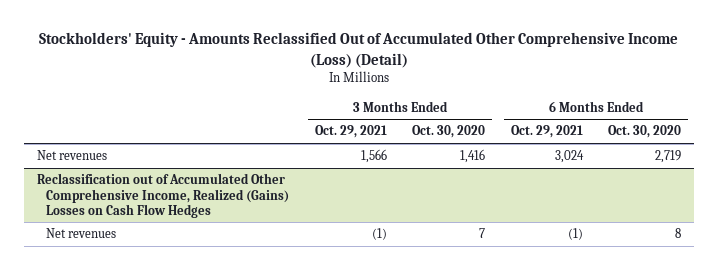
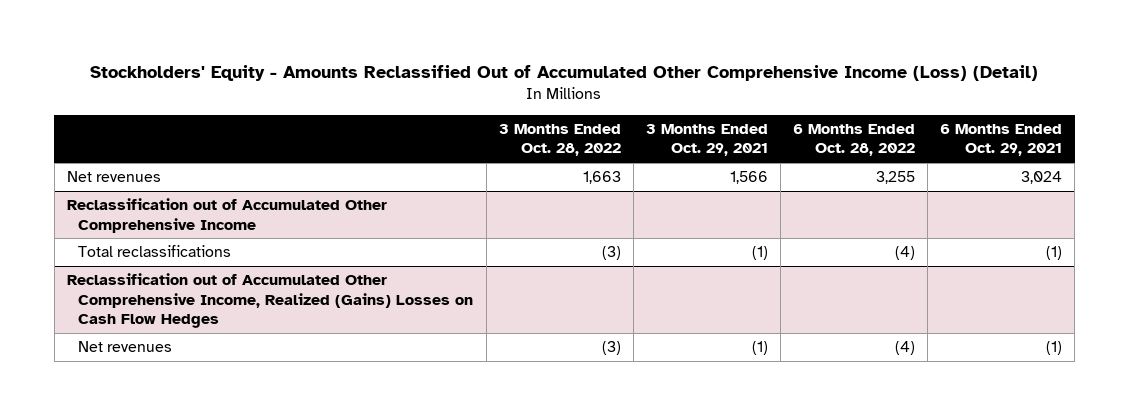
[412,125,486,139] Oct. 30, 2020 -> none
[608,125,682,139] Oct. 30, 2020 -> none
none -> [498,123,621,157] 3 Months Ended Oct. 28, 2022
none -> [792,123,915,157] 6 Months Ended Oct. 28, 2022
none -> [66,198,387,233] Reclassification out of Accumulated Other Comprehensive Income
none -> [78,245,232,258] Total reclassifications

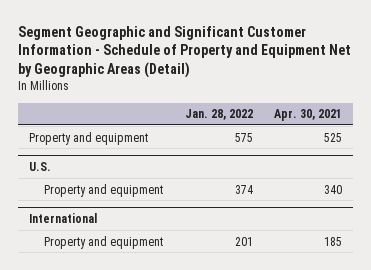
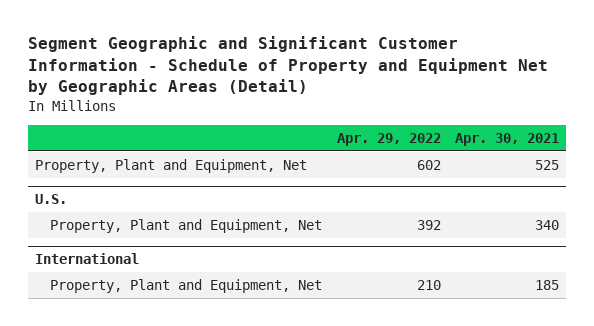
[184,109,253,121] Jan. 28, 2022 -> none
none -> [336,132,441,146] Apr. 29, 2022
[28,131,148,145] Property and equipment -> [35,158,308,173] Property, Plant and Equipment, Net
[44,183,164,197] Property and equipment -> [50,218,323,233] Property, Plant and Equipment, Net
[44,235,164,249] Property and equipment -> [50,278,323,293] Property, Plant and Equipment, Net

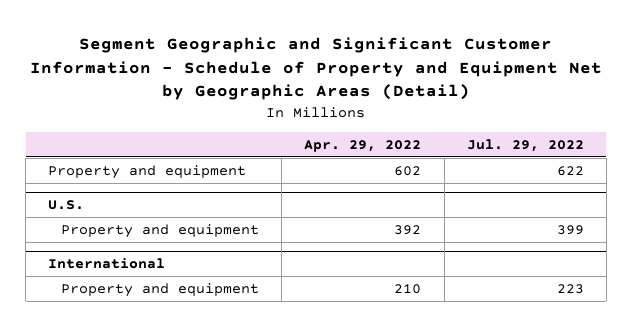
[455,132,560,146] Apr. 30, 2021 -> none
none -> [466,138,584,152] Jul. 29, 2022
[35,158,308,173] Property, Plant and Equipment, Net -> [48,164,247,179] Property and equipment
[50,218,323,233] Property, Plant and Equipment, Net -> [60,223,259,238] Property and equipment
[50,278,323,293] Property, Plant and Equipment, Net -> [60,282,259,297] Property and equipment

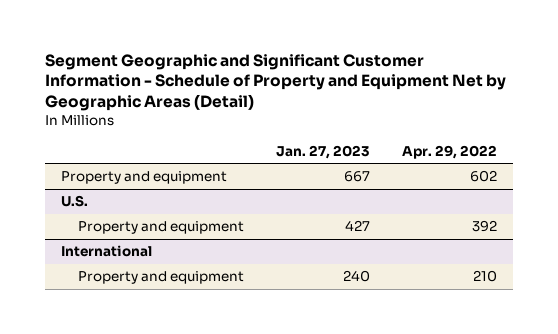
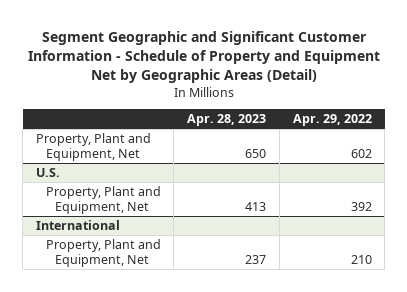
[275,144,370,159] Jan. 27, 2023 -> none
none -> [187,114,267,127] Apr. 28, 2023
[61,171,228,185] Property and equipment -> [35,133,151,161] Property, Plant and Equipment, Net
[77,221,244,235] Property and equipment -> [45,186,161,214] Property, Plant and Equipment, Net
[77,271,244,285] Property and equipment -> [45,239,161,267] Property, Plant and Equipment, Net

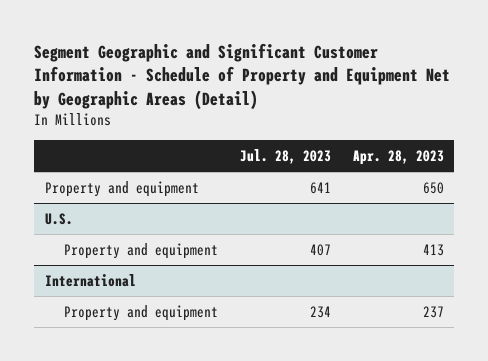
[292,114,372,127] Apr. 29, 2022 -> none
none -> [239,148,331,164] Jul. 28, 2023
[35,133,151,161] Property, Plant and Equipment, Net -> [44,180,199,197] Property and equipment
[45,186,161,214] Property, Plant and Equipment, Net -> [64,242,219,259] Property and equipment
[45,239,161,267] Property, Plant and Equipment, Net -> [64,304,219,321] Property and equipment

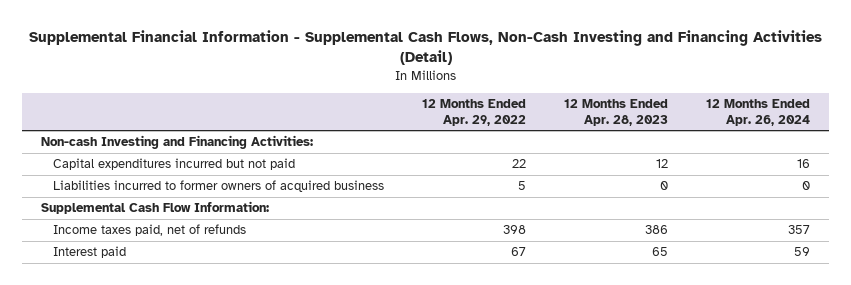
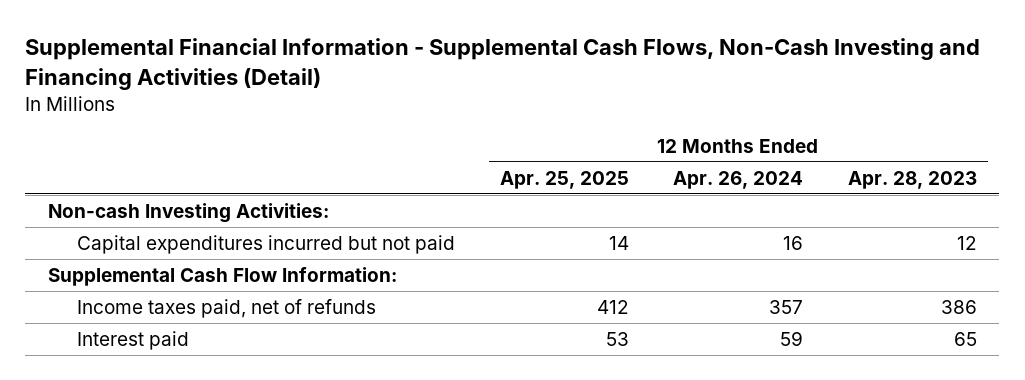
[421,98,526,126] 12 Months Ended Apr. 29, 2022 -> none
none -> [499,170,629,189] Apr. 25, 2025
[41,135,314,150] Non-cash Investing and Financing Activities: -> [47,202,329,223] Non-cash Investing Activities:
[52,180,384,193] Liabilities incurred to former owners of acquired business -> none

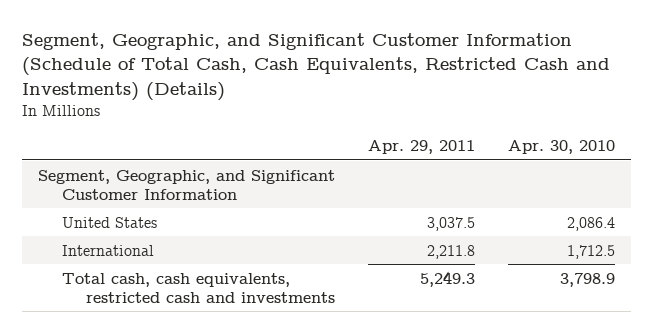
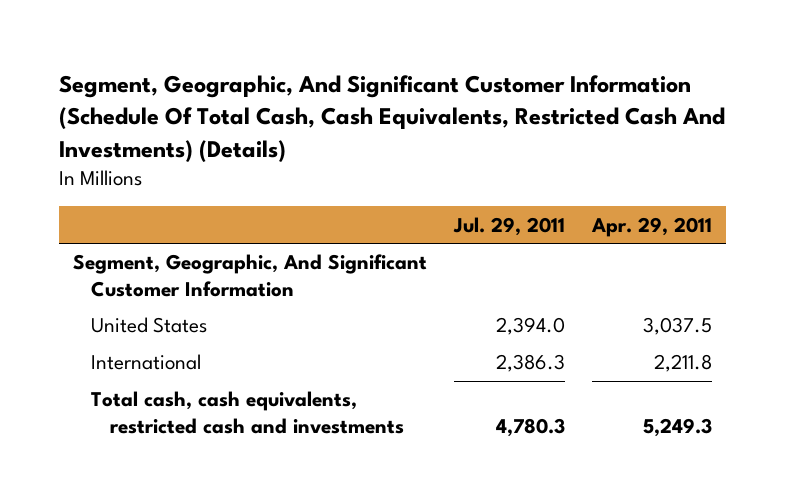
[21,33,610,101] Segment, Geographic, and Significant Customer Information (Schedule of Total Cash, Cash Equivalents, Restricted Cash and Investments) (Details) -> [59,74,726,163] Segment, Geographic, And Significant Customer Information (Schedule Of Total Cash, Cash Equivalents, Restricted Cash And Investments) (Details)
[507,140,615,155] Apr. 30, 2010 -> none
none -> [452,216,565,236] Jul. 29, 2011
[38,169,336,200] Segment, Geographic, and Significant Customer Information -> [72,254,427,297] Segment, Geographic, And Significant Customer Information

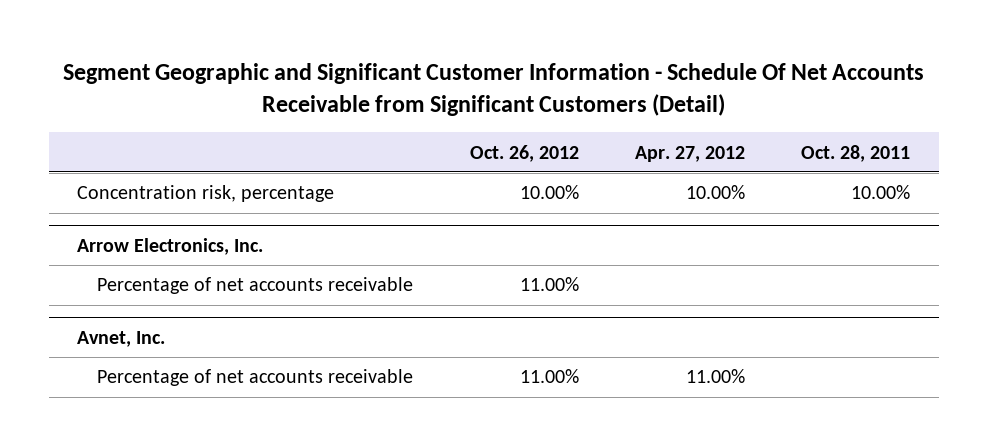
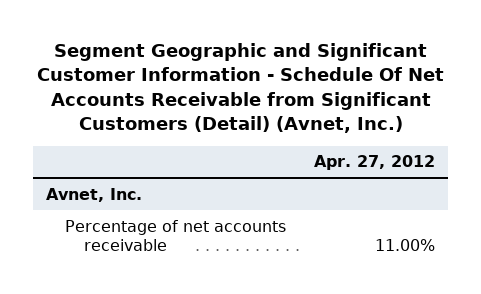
[62,63,924,116] Segment Geographic and Significant Customer Information - Schedule Of Net Accounts Receivable from Significant Customers (Detail) -> [36,43,444,134] Segment Geographic and Significant Customer Information - Schedule Of Net Accounts Receivable from Significant Customers (Detail) (Avnet, Inc.)
[469,144,579,162] Oct. 26, 2012 -> none
[801,144,911,162] Oct. 28, 2011 -> none
[77,185,335,203] Concentration risk, percentage -> none
[77,237,264,255] Arrow Electronics, Inc. -> none
[97,277,414,295] Percentage of net accounts receivable -> none

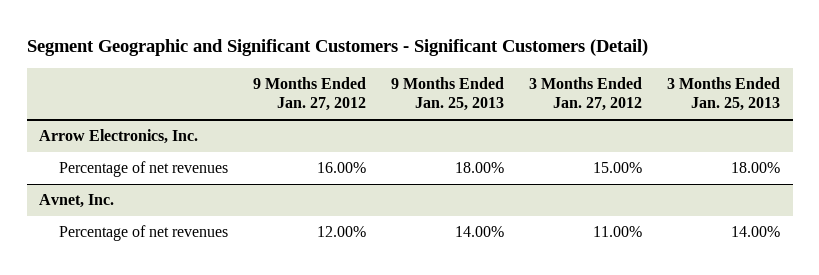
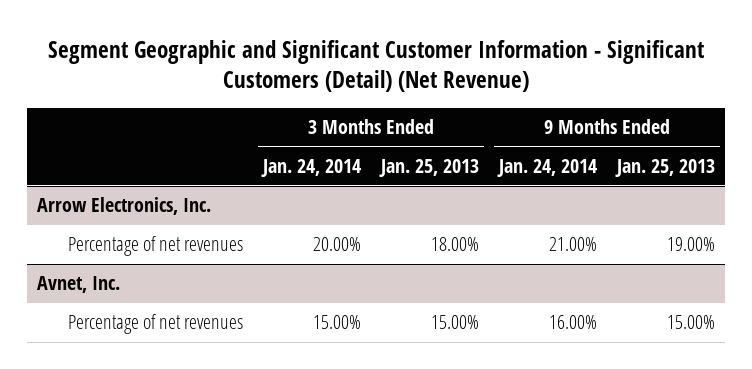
[26,38,648,56] Segment Geographic and Significant Customers - Significant Customers (Detail) -> [48,39,705,92] Segment Geographic and Significant Customer Information - Significant Customers (Detail) (Net Revenue)
[252,76,366,112] 9 Months Ended Jan. 27, 2012 -> none
[528,76,642,112] 3 Months Ended Jan. 27, 2012 -> none
none -> [260,158,361,177] Jan. 24, 2014
none -> [497,158,598,177] Jan. 24, 2014
[454,162,504,174] 18.00% -> [667,237,716,252] 19.00%
[454,226,504,238] 14.00% -> [667,315,716,330] 15.00%
[731,226,781,238] 14.00% -> [430,315,479,330] 15.00%

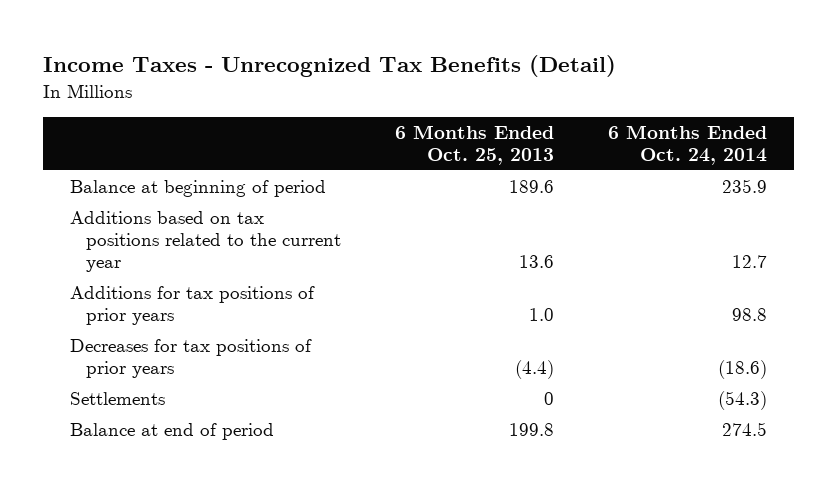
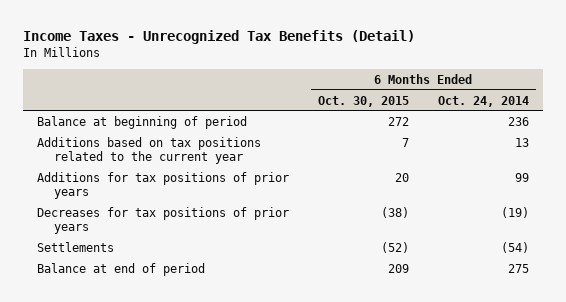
[394,124,554,165] 6 Months Ended Oct. 25, 2013 -> none
none -> [317,95,409,107] Oct. 30, 2015
[721,179,767,194] 235.9 -> [507,116,529,126] 236
[731,255,767,269] 12.7 -> [514,137,529,147] 13
[731,308,767,322] 98.8 -> [514,172,529,182] 99
[717,360,767,380] (18.6) -> [500,206,529,218] (19)
[717,391,767,411] (54.3) -> [500,241,529,253] (54)
[721,422,767,437] 274.5 -> [507,263,529,273] 275

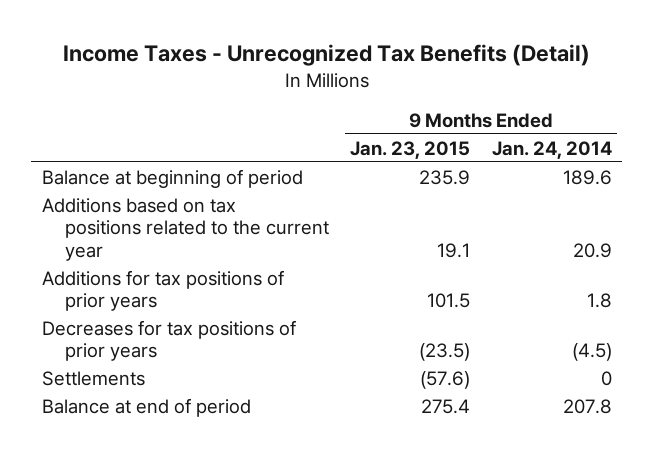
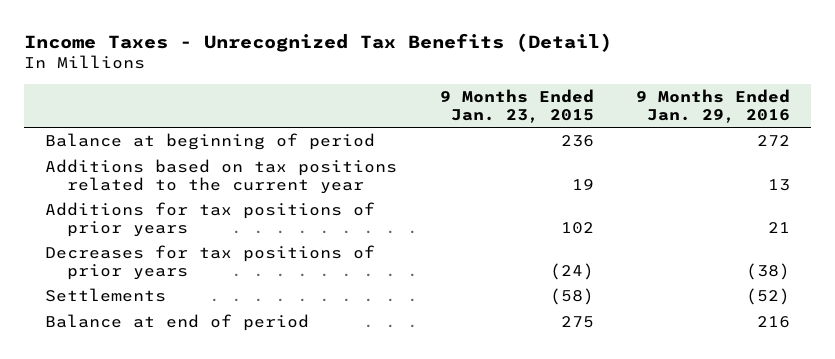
[491,140,612,159] Jan. 24, 2014 -> none
none -> [636,88,791,123] 9 Months Ended Jan. 29, 2016
[419,169,471,185] 235.9 -> [560,135,594,148] 236
[437,242,471,258] 19.1 -> [571,178,594,190] 19
[427,293,471,309] 101.5 -> [560,221,594,234] 102
[419,343,471,362] (23.5) -> [549,262,594,280] (24)
[420,370,471,389] (57.6) -> [549,288,594,306] (58)
[421,398,471,414] 275.4 -> [560,316,594,329] 275

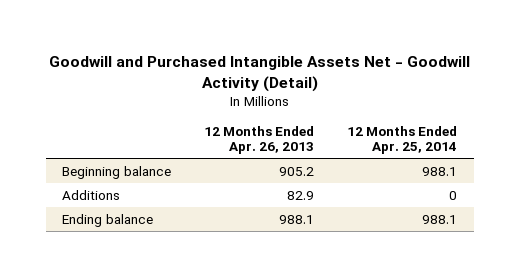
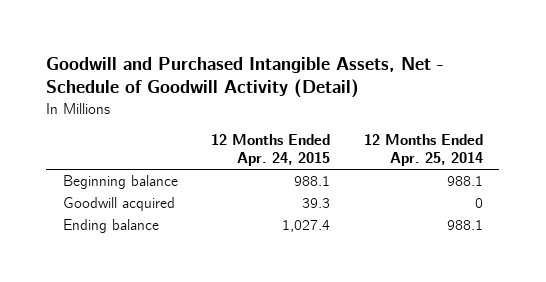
[48,55,470,92] Goodwill and Purchased Intangible Assets Net - Goodwill Activity (Detail) -> [46,56,445,99] Goodwill and Purchased Intangible Assets, Net - Schedule of Goodwill Activity (Detail)
[204,125,315,155] 12 Months Ended Apr. 26, 2013 -> none
none -> [211,134,331,167] 12 Months Ended Apr. 24, 2015
[62,189,121,200] Additions -> [62,197,175,212] Goodwill acquired

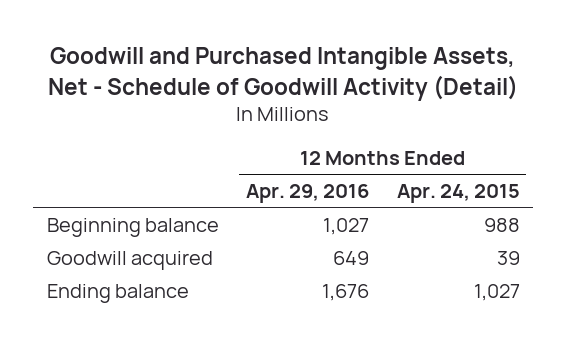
[363,134,483,167] 12 Months Ended Apr. 25, 2014 -> none
none -> [246,184,370,204] Apr. 29, 2016
[294,176,331,187] 988.1 -> [483,217,520,232] 988
[302,198,331,209] 39.3 -> [496,250,520,265] 39
[282,220,331,233] 1,027.4 -> [473,283,520,301] 1,027

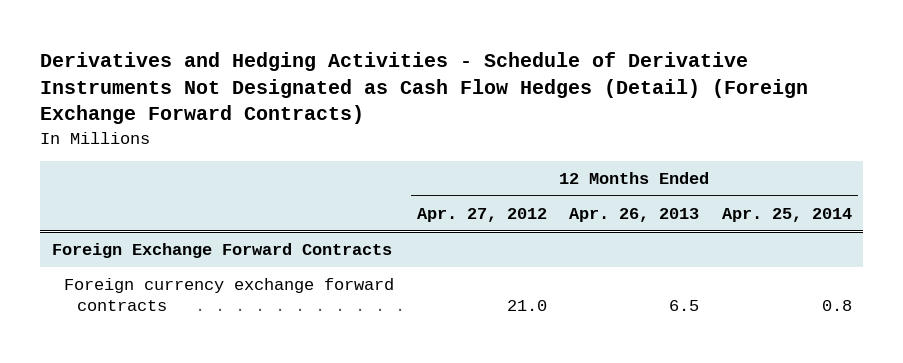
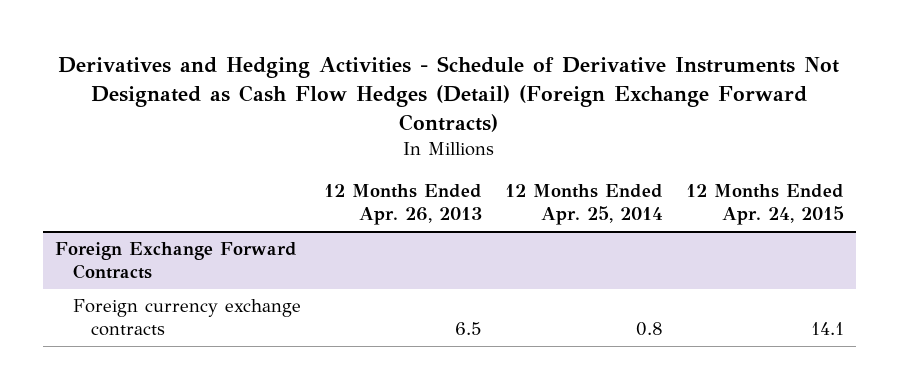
[416,207,547,222] Apr. 27, 2012 -> none
none -> [686,184,845,226] 12 Months Ended Apr. 24, 2015
[64,278,395,312] Foreign currency exchange forward contracts -> [73,299,302,337] Foreign currency exchange contracts

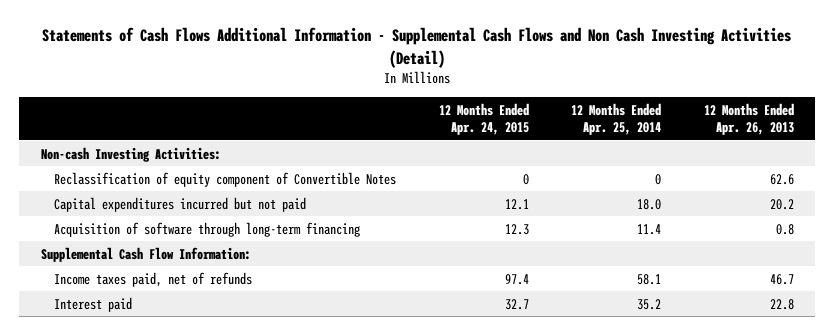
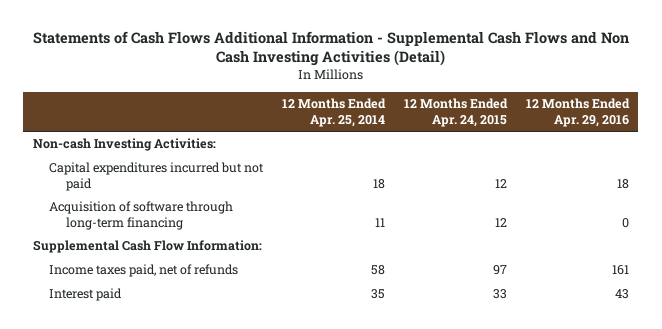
[703,102,794,136] 12 Months Ended Apr. 26, 2013 -> none
none -> [526,98,631,127] 12 Months Ended Apr. 29, 2016
[54,171,397,187] Reclassification of equity component of Convertible Notes -> none
[504,198,529,210] 12.1 -> [495,179,508,189] 12
[637,198,662,210] 18.0 -> [373,179,386,190] 18
[504,223,529,235] 12.3 -> [495,218,508,228] 12
[637,223,662,235] 11.4 -> [375,218,386,228] 11
[504,273,529,285] 97.4 -> [493,265,508,276] 97
[637,273,662,285] 58.1 -> [371,265,386,276] 58
[504,298,529,310] 32.7 -> [493,289,508,300] 33
[637,298,662,310] 35.2 -> [371,289,386,300] 35

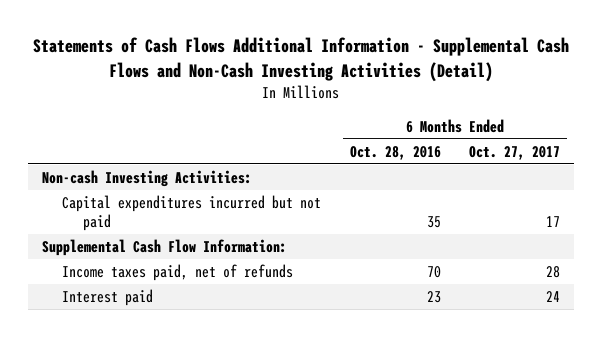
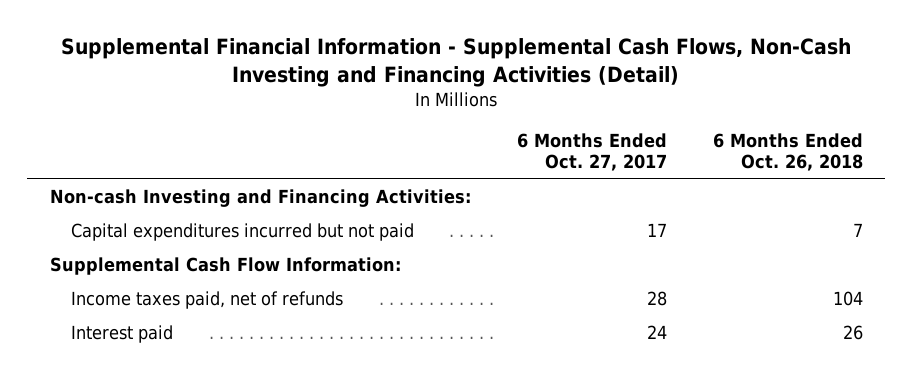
[33,37,570,82] Statements of Cash Flows Additional Information - Supplemental Cash Flows and Non-Cash Investing Activities (Detail) -> [61,38,852,87] Supplemental Financial Information - Supplemental Cash Flows, Non-Cash Investing and Financing Activities (Detail)
[349,145,441,160] Oct. 28, 2016 -> none
none -> [712,133,863,171] 6 Months Ended Oct. 26, 2018
[42,169,253,187] Non-cash Investing Activities: -> [49,188,471,207] Non-cash Investing and Financing Activities:

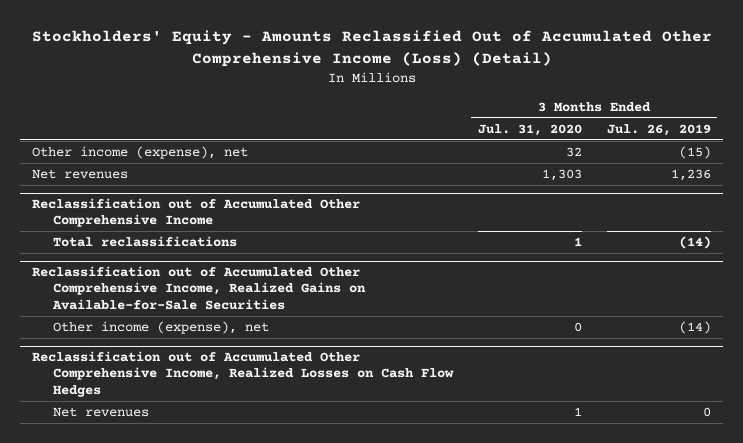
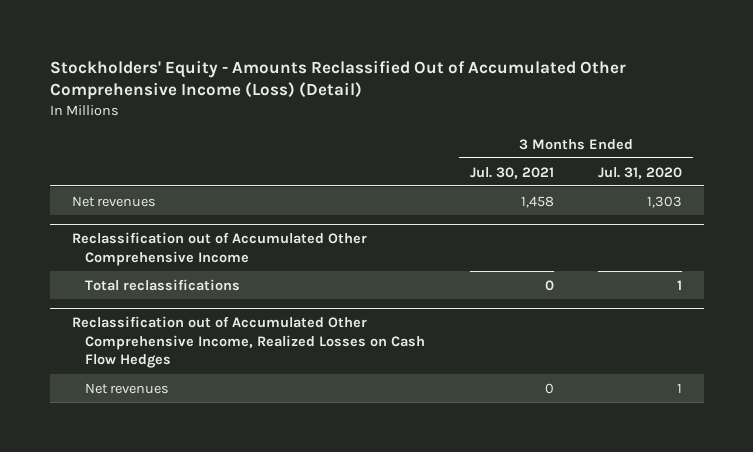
[606,123,711,136] Jul. 26, 2019 -> none
none -> [469,166,554,179] Jul. 30, 2021
[32,145,249,159] Other income (expense), net -> none
[32,266,366,310] Reclassification out of Accumulated Other Comprehensive Income, Realized Gains on Available-for-Sale Securities -> none
[52,320,269,334] Other income (expense), net -> none

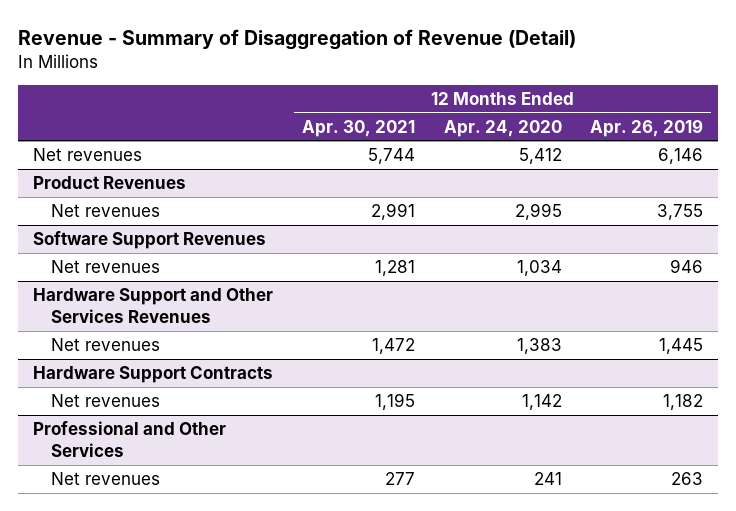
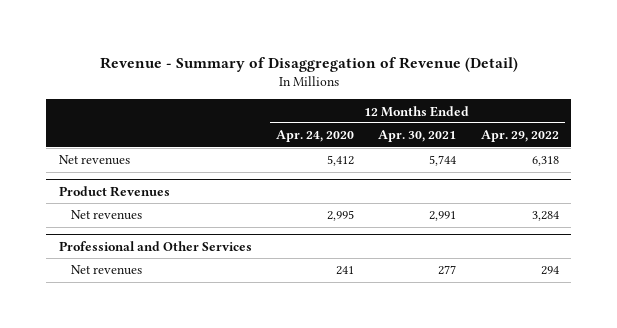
[590,118,704,137] Apr. 26, 2019 -> none
none -> [480,130,559,143] Apr. 29, 2022
[32,231,266,250] Software Support Revenues -> none
[51,260,161,274] Net revenues -> none
[32,288,273,324] Hardware Support and Other Services Revenues -> none
[51,338,161,352] Net revenues -> none
[32,366,273,384] Hardware Support Contracts -> none
[51,394,161,408] Net revenues -> none

